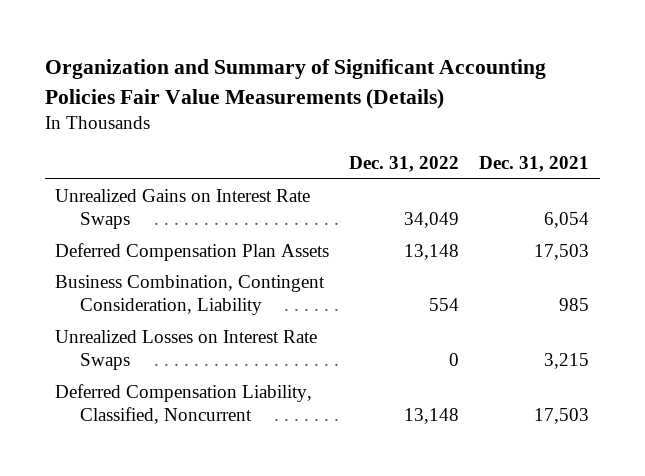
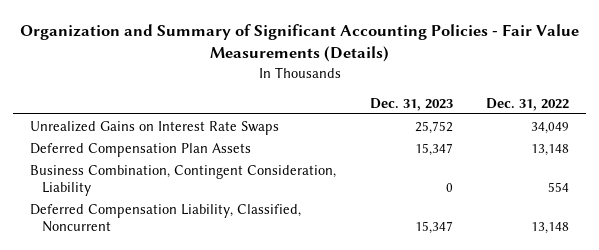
[45,59,547,109] Organization and Summary of Significant Accounting Policies Fair Value Measurements (Details) -> [19,23,579,63] Organization and Summary of Significant Accounting Policies - Fair Value Measurements (Details)
[479,156,590,173] Dec. 31, 2021 -> none
none -> [369,97,453,111] Dec. 31, 2023
[55,329,318,371] Unrealized Losses on Interest Rate Swaps -> none

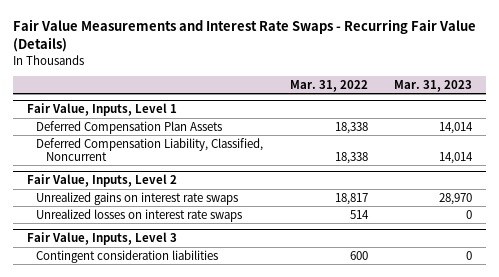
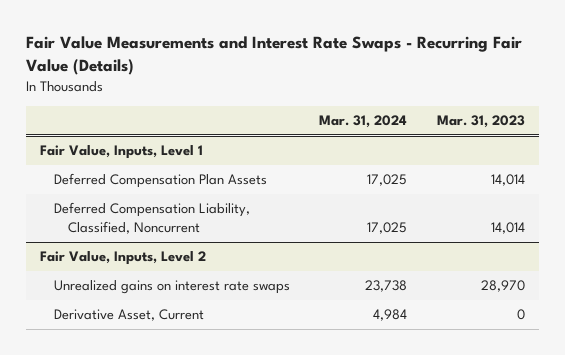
[289,79,368,92] Mar. 31, 2022 -> none
none -> [319,115,408,129] Mar. 31, 2024
[36,208,243,222] Unrealized losses on interest rate swaps -> none
[26,232,177,246] Fair Value, Inputs, Level 3 -> none
[36,249,219,263] Contingent consideration liabilities -> none
none -> [54,309,205,322] Derivative Asset, Current

